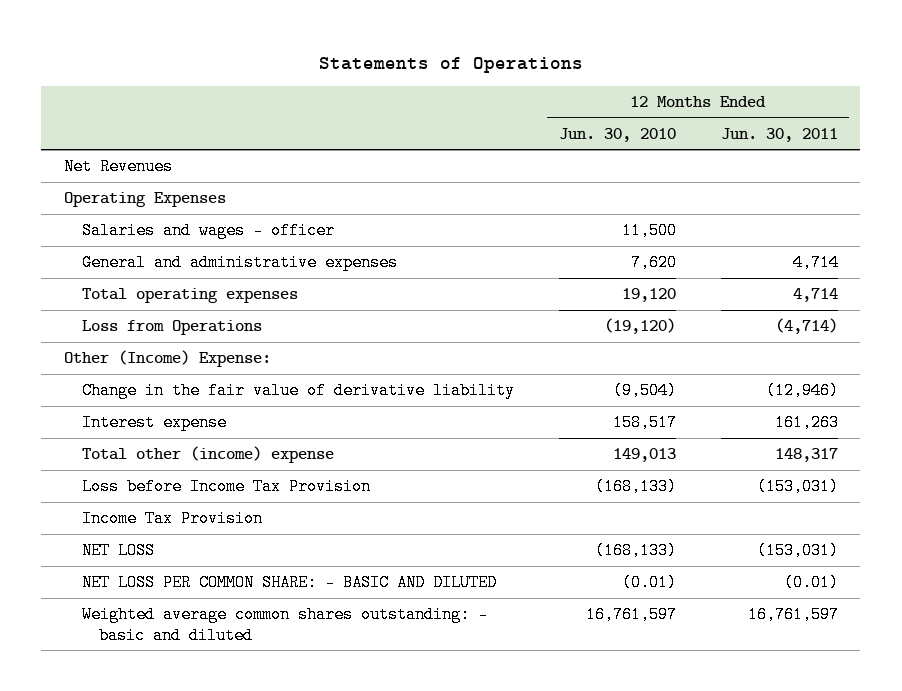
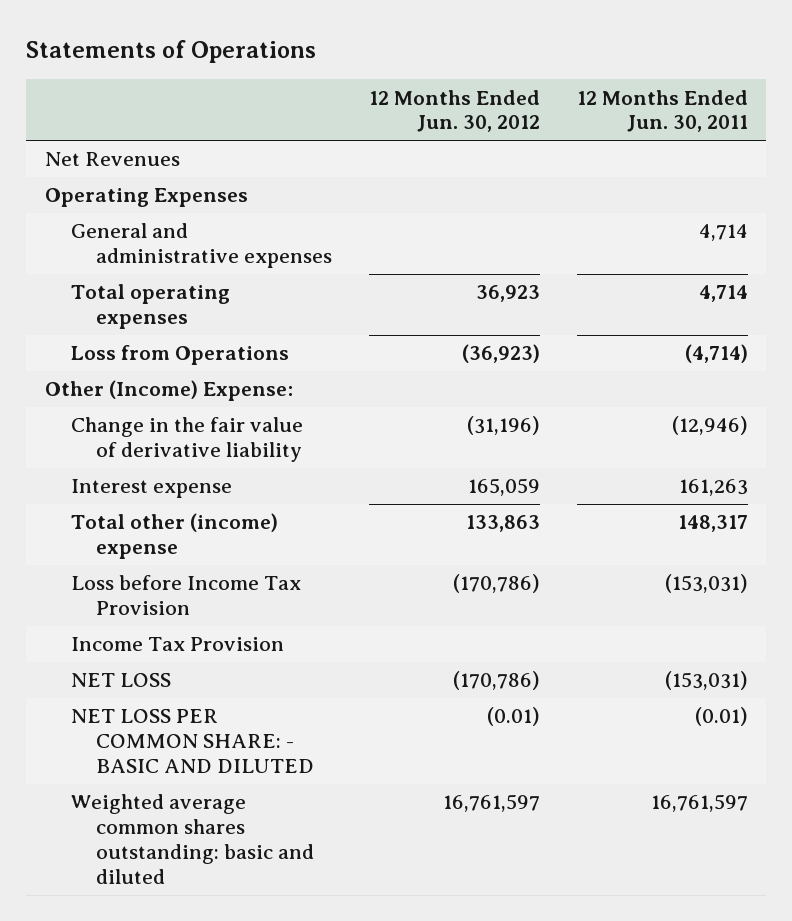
[558,127,676,142] Jun. 30, 2010 -> none
none -> [369,89,541,133] 12 Months Ended Jun. 30, 2012
[81,222,335,240] Salaries and wages - officer -> none
[81,606,488,644] Weighted average common shares outstanding: - basic and diluted -> [70,794,315,884] Weighted average common shares outstanding: basic and diluted

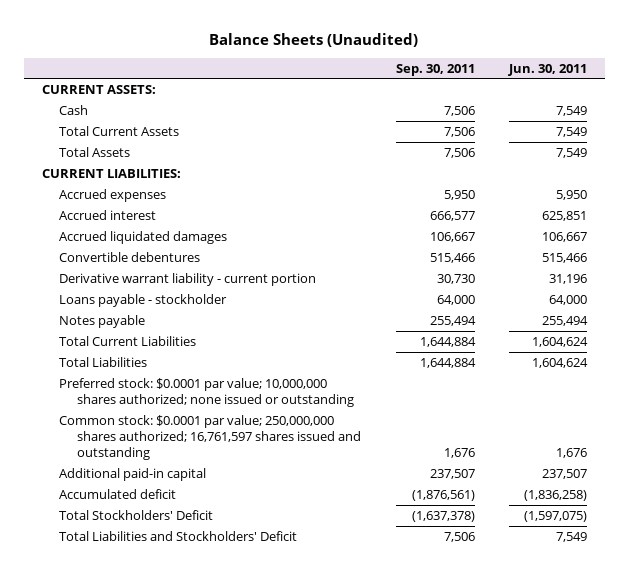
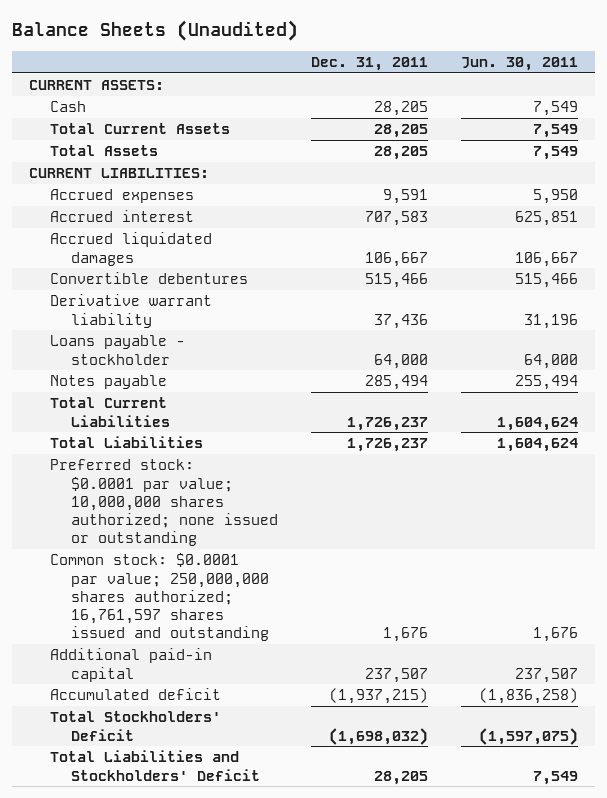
[395,63,475,76] Sep. 30, 2011 -> none
none -> [311,57,429,72] Dec. 31, 2011
[59,272,317,286] Derivative warrant liability - current portion -> [49,294,212,328] Derivative warrant liability

